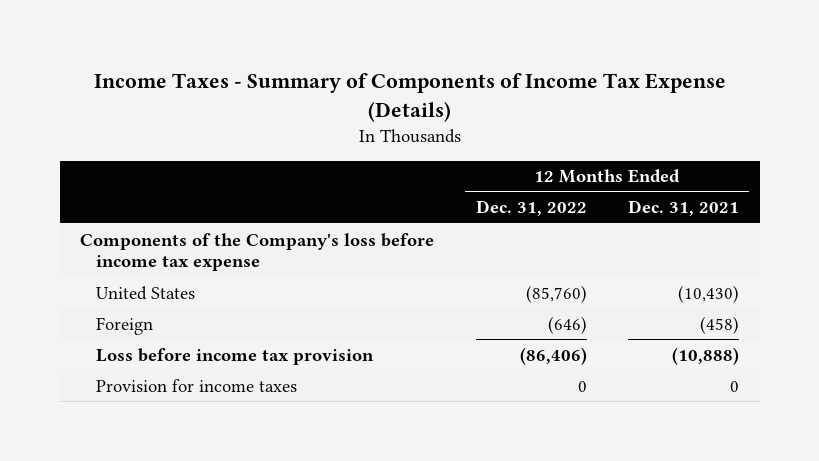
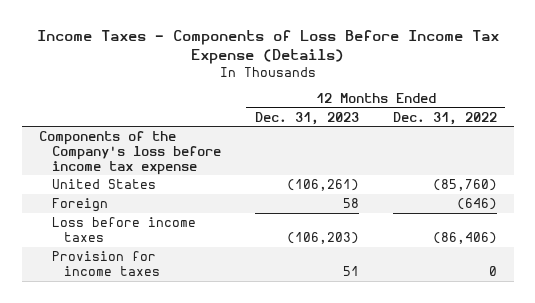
[93,73,726,123] Income Taxes - Summary of Components of Income Tax Expense (Details) -> [36,29,499,64] Income Taxes - Components of Loss Before Income Tax Expense (Details)
[628,200,740,217] Dec. 31, 2021 -> none
none -> [254,111,359,125] Dec. 31, 2023
[96,347,375,365] Loss before income tax provision -> [51,216,196,242] Loss before income taxes

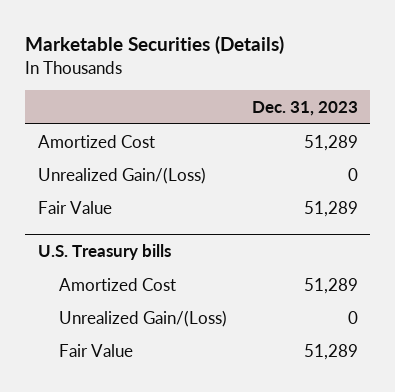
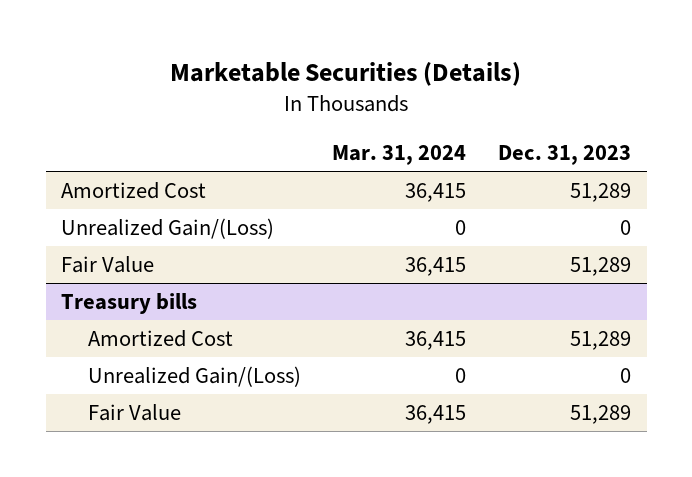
none -> [332,145,467,166] Mar. 31, 2024
[37,244,171,261] U.S. Treasury bills -> [61,293,198,315] Treasury bills

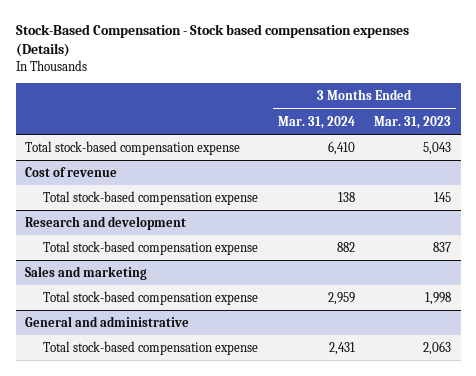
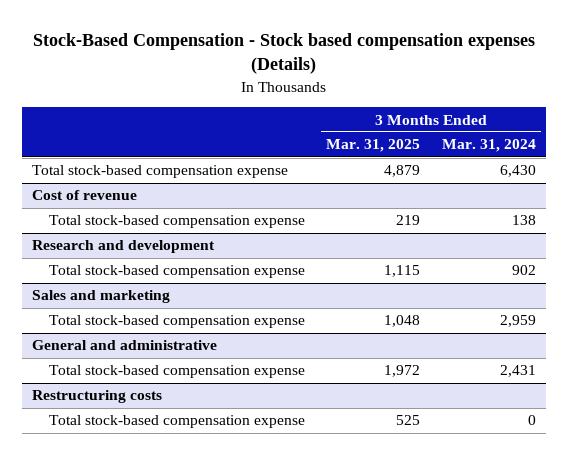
[373,115,451,129] Mar. 31, 2023 -> none
none -> [326,139,421,153] Mar. 31, 2025
[327,140,355,155] 6,410 -> [499,165,536,178] 6,430
[336,241,355,252] 882 -> [511,265,536,276] 902
none -> [32,390,163,404] Restructuring costs
none -> [48,415,305,429] Total stock-based compensation expense

